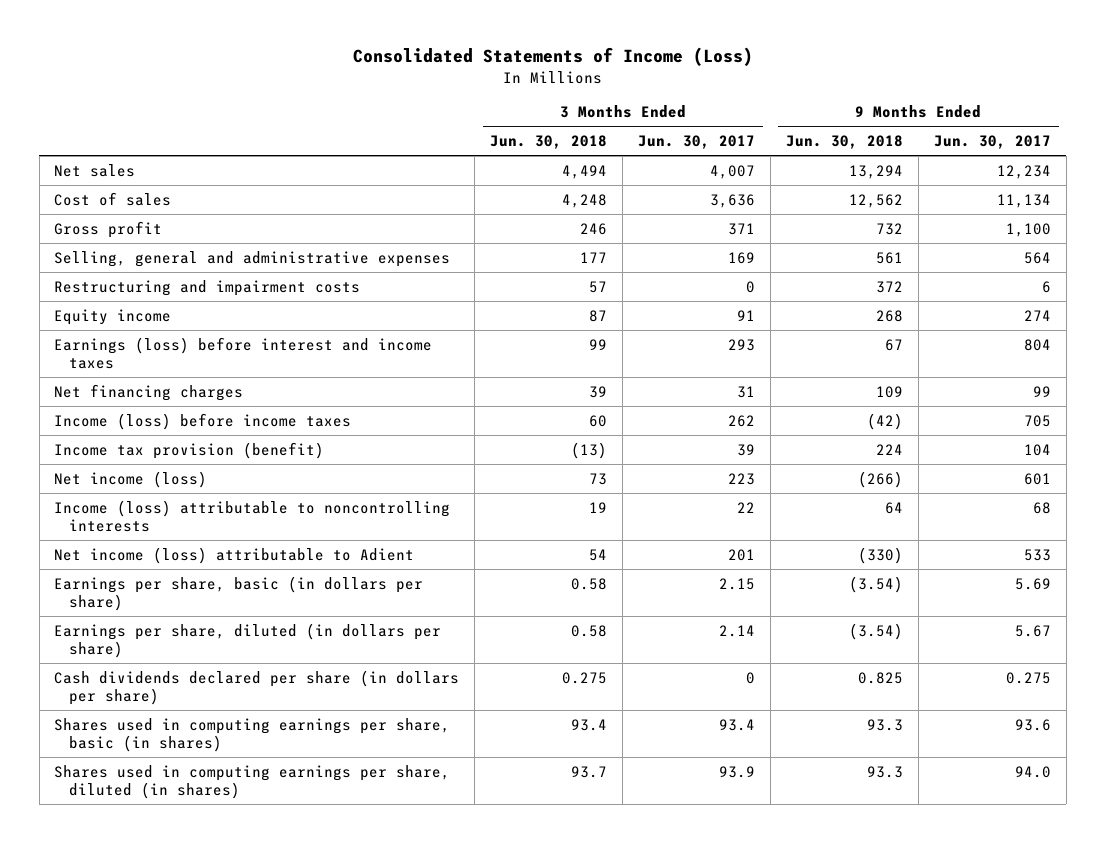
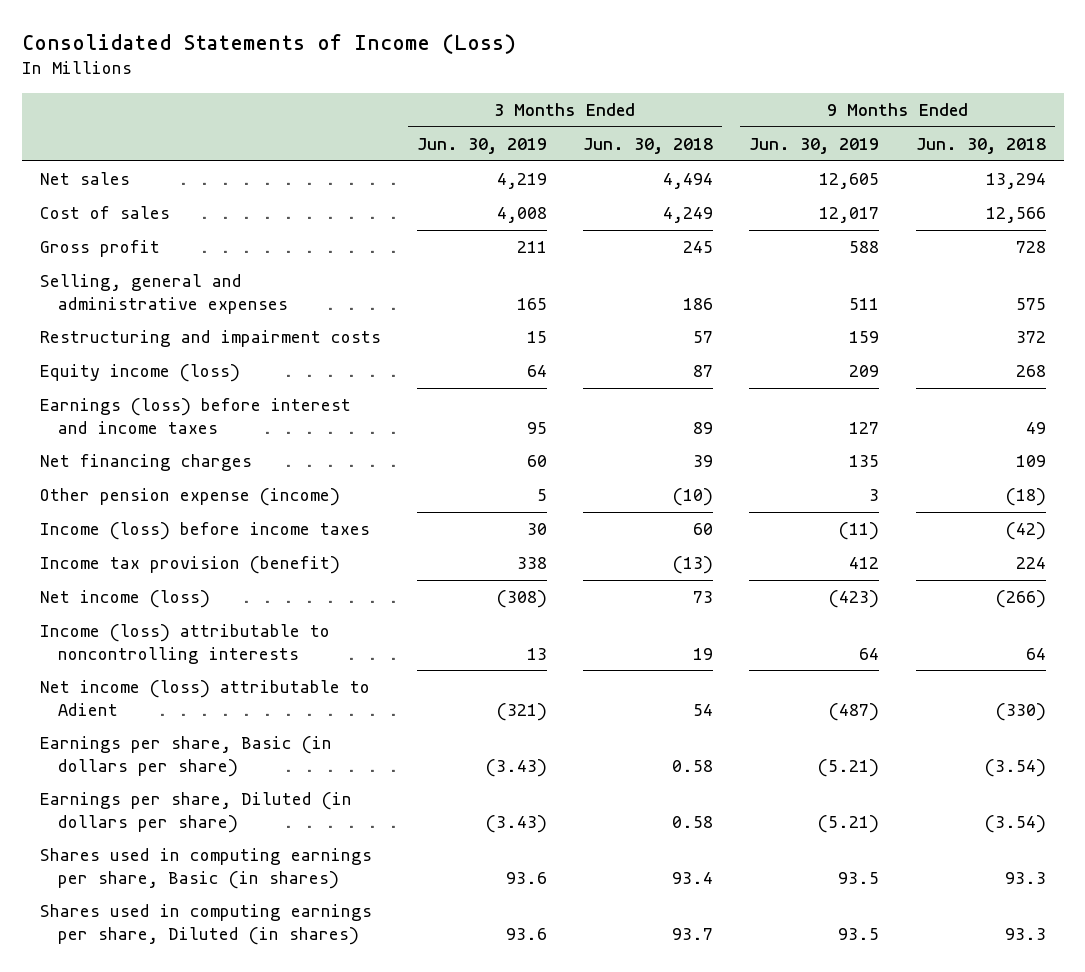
[638,134,756,149] Jun. 30, 2017 -> none
[933,134,1051,149] Jun. 30, 2017 -> none
none -> [417,137,548,154] Jun. 30, 2019
none -> [749,137,880,154] Jun. 30, 2019
[562,193,608,208] 4,248 -> [663,207,714,224] 4,249
[848,193,903,208] 12,562 -> [985,207,1046,224] 12,566
[580,222,608,235] 246 -> [683,241,714,254] 245
[875,222,903,235] 732 -> [1015,241,1046,254] 728
[580,251,608,263] 177 -> [683,297,714,310] 186
[875,251,903,264] 561 -> [1015,297,1046,310] 575
[54,308,172,325] Equity income -> [39,364,240,383] Equity income (loss)
[589,338,608,350] 99 -> [693,421,714,434] 89
[884,338,903,351] 67 -> [1025,421,1046,434] 49
none -> [39,488,340,507] Other pension expense (income)
[54,669,460,705] Cash dividends declared per share (in dollars per share) -> none
[54,575,424,611] Earnings per share, basic (in dollars per share) -> [39,736,332,777] Earnings per share, Basic (in dollars per share)
[54,622,442,658] Earnings per share, diluted (in dollars per share) -> [39,792,352,833] Earnings per share, Diluted (in dollars per share)
[54,717,451,752] Shares used in computing earnings per share, basic (in shares) -> [39,848,372,889] Shares used in computing earnings per share, Basic (in shares)
[54,764,451,799] Shares used in computing earnings per share, diluted (in shares) -> [39,904,372,945] Shares used in computing earnings per share, Diluted (in shares)

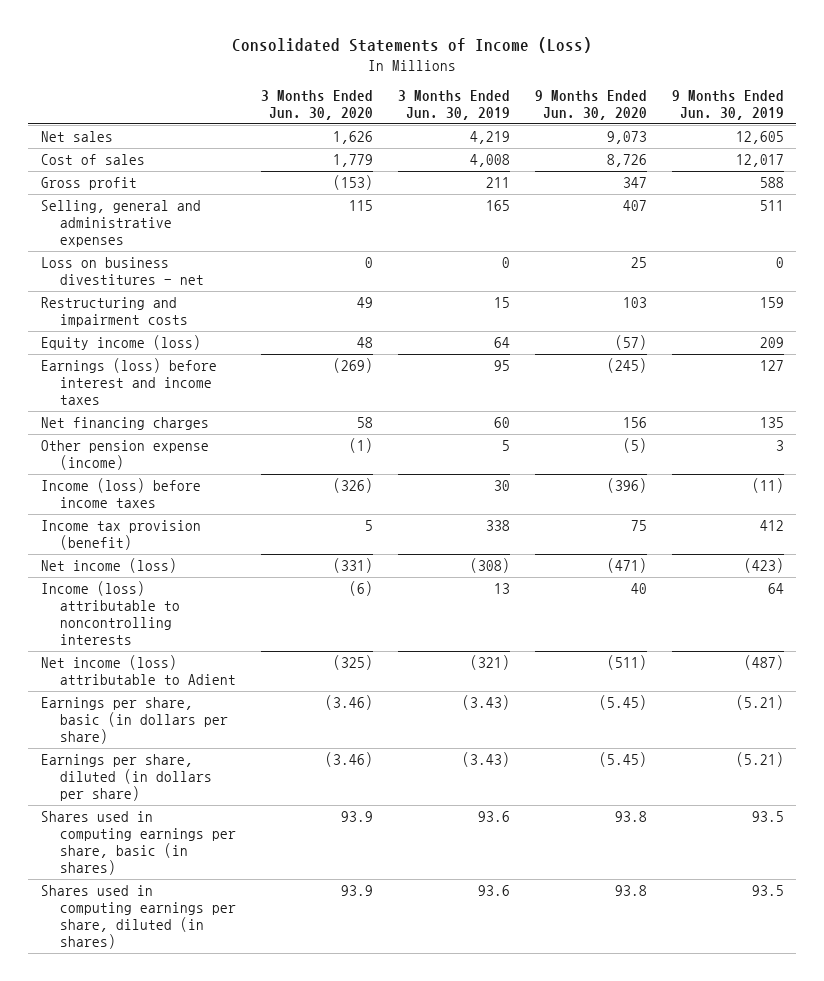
[583,137,714,154] Jun. 30, 2018 -> none
[915,137,1046,154] Jun. 30, 2018 -> none
none -> [260,89,373,120] 3 Months Ended Jun. 30, 2020
none -> [534,89,647,120] 9 Months Ended Jun. 30, 2020
none -> [40,257,204,285] Loss on business divestitures - net
[39,736,332,777] Earnings per share, Basic (in dollars per share) -> [40,697,228,744] Earnings per share, basic (in dollars per share)
[39,792,352,833] Earnings per share, Diluted (in dollars per share) -> [40,754,212,801] Earnings per share, diluted (in dollars per share)
[39,848,372,889] Shares used in computing earnings per share, Basic (in shares) -> [40,811,236,875] Shares used in computing earnings per share, basic (in shares)
[39,904,372,945] Shares used in computing earnings per share, Diluted (in shares) -> [40,885,236,949] Shares used in computing earnings per share, diluted (in shares)

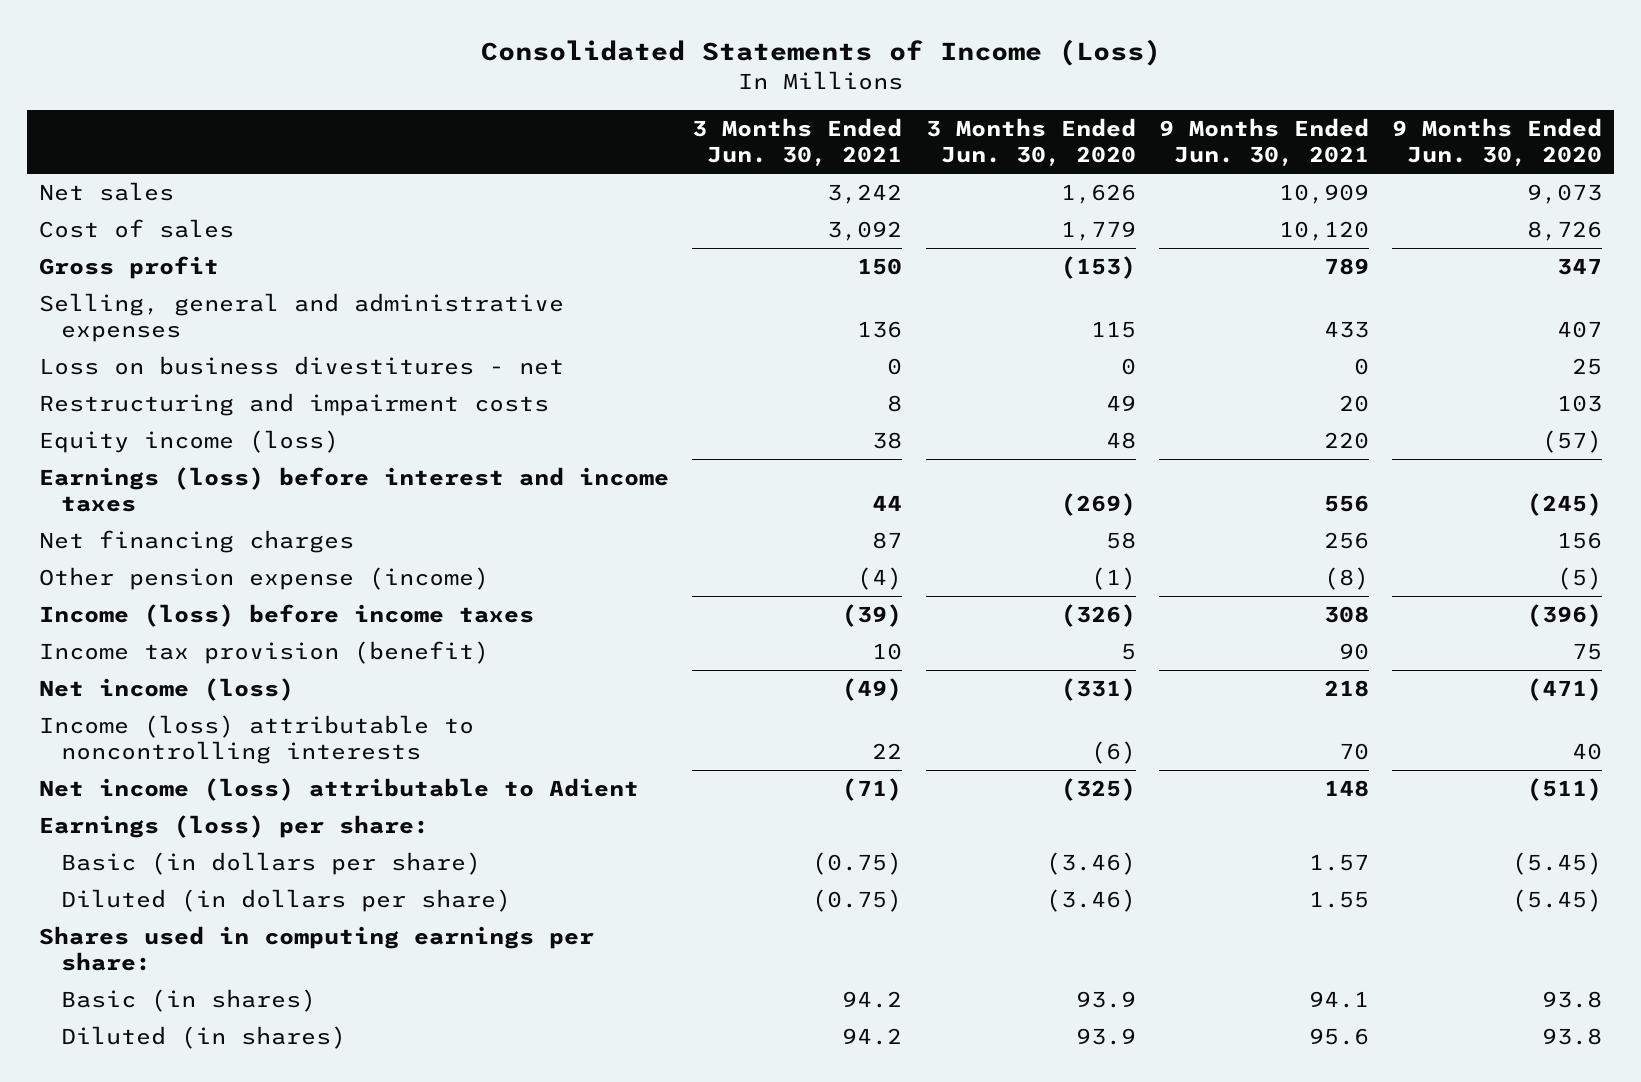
[397,89,510,120] 3 Months Ended Jun. 30, 2019 -> none
[671,89,784,120] 9 Months Ended Jun. 30, 2019 -> none
none -> [692,118,903,166] 3 Months Ended Jun. 30, 2021
none -> [1159,118,1370,166] 9 Months Ended Jun. 30, 2021
none -> [38,815,429,839] Earnings (loss) per share:
[40,697,228,744] Earnings per share, basic (in dollars per share) -> [60,852,481,876] Basic (in dollars per share)
[40,754,212,801] Earnings per share, diluted (in dollars per share) -> [60,889,511,913] Diluted (in dollars per share)
none -> [38,926,594,971] Shares used in computing earnings per share:
[40,811,236,875] Shares used in computing earnings per share, basic (in shares) -> [60,989,316,1013] Basic (in shares)
[40,885,236,949] Shares used in computing earnings per share, diluted (in shares) -> [60,1026,346,1050] Diluted (in shares)

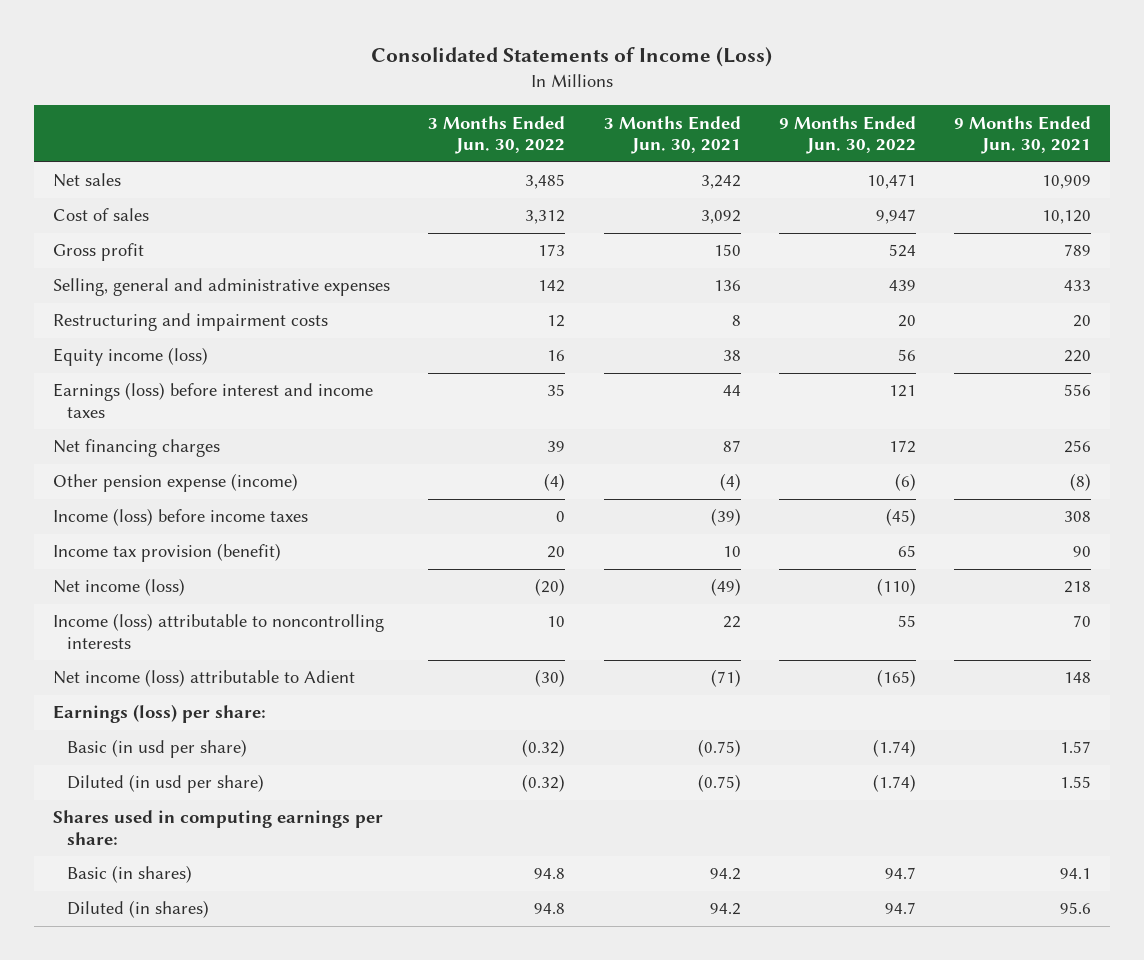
[925,118,1136,166] 3 Months Ended Jun. 30, 2020 -> none
[1392,118,1603,166] 9 Months Ended Jun. 30, 2020 -> none
none -> [428,115,566,155] 3 Months Ended Jun. 30, 2022
none -> [778,115,916,155] 9 Months Ended Jun. 30, 2022
[38,356,564,376] Loss on business divestitures - net -> none
[60,852,481,876] Basic (in dollars per share) -> [66,739,247,759] Basic (in usd per share)
[60,889,511,913] Diluted (in dollars per share) -> [66,774,264,794] Diluted (in usd per share)

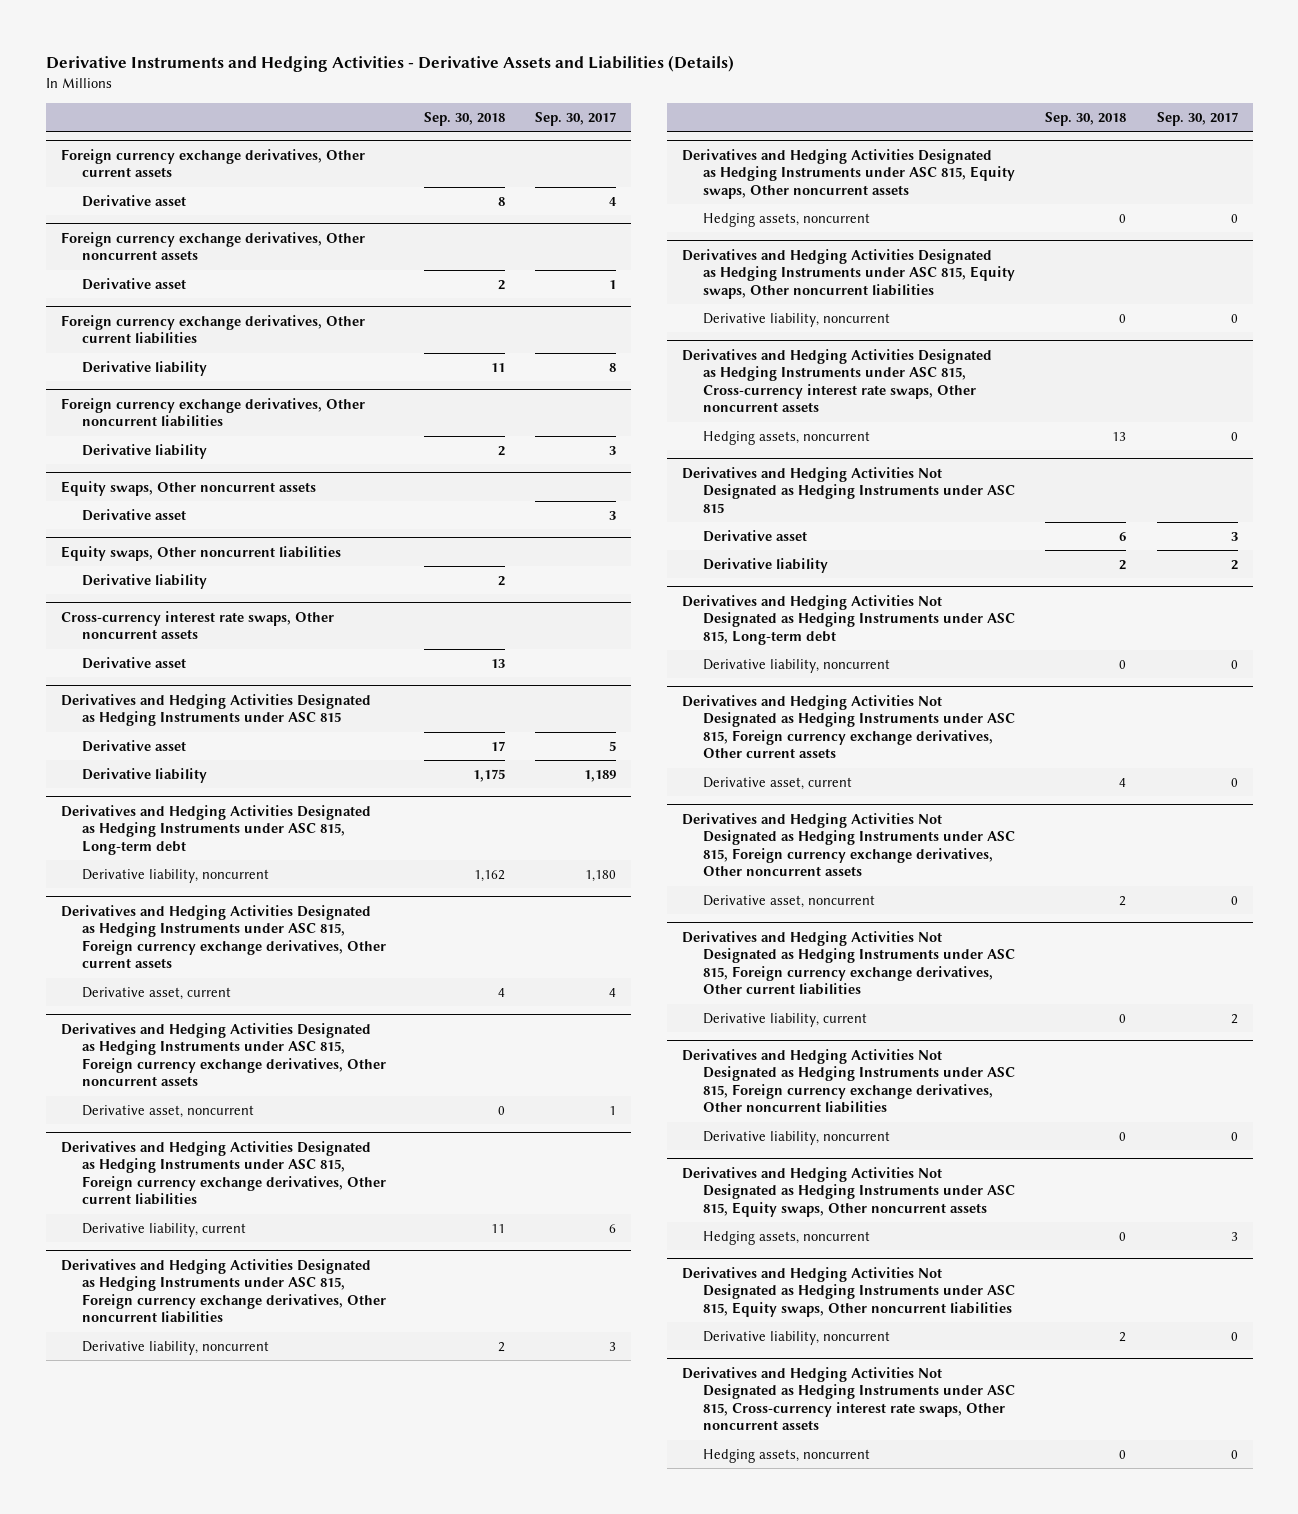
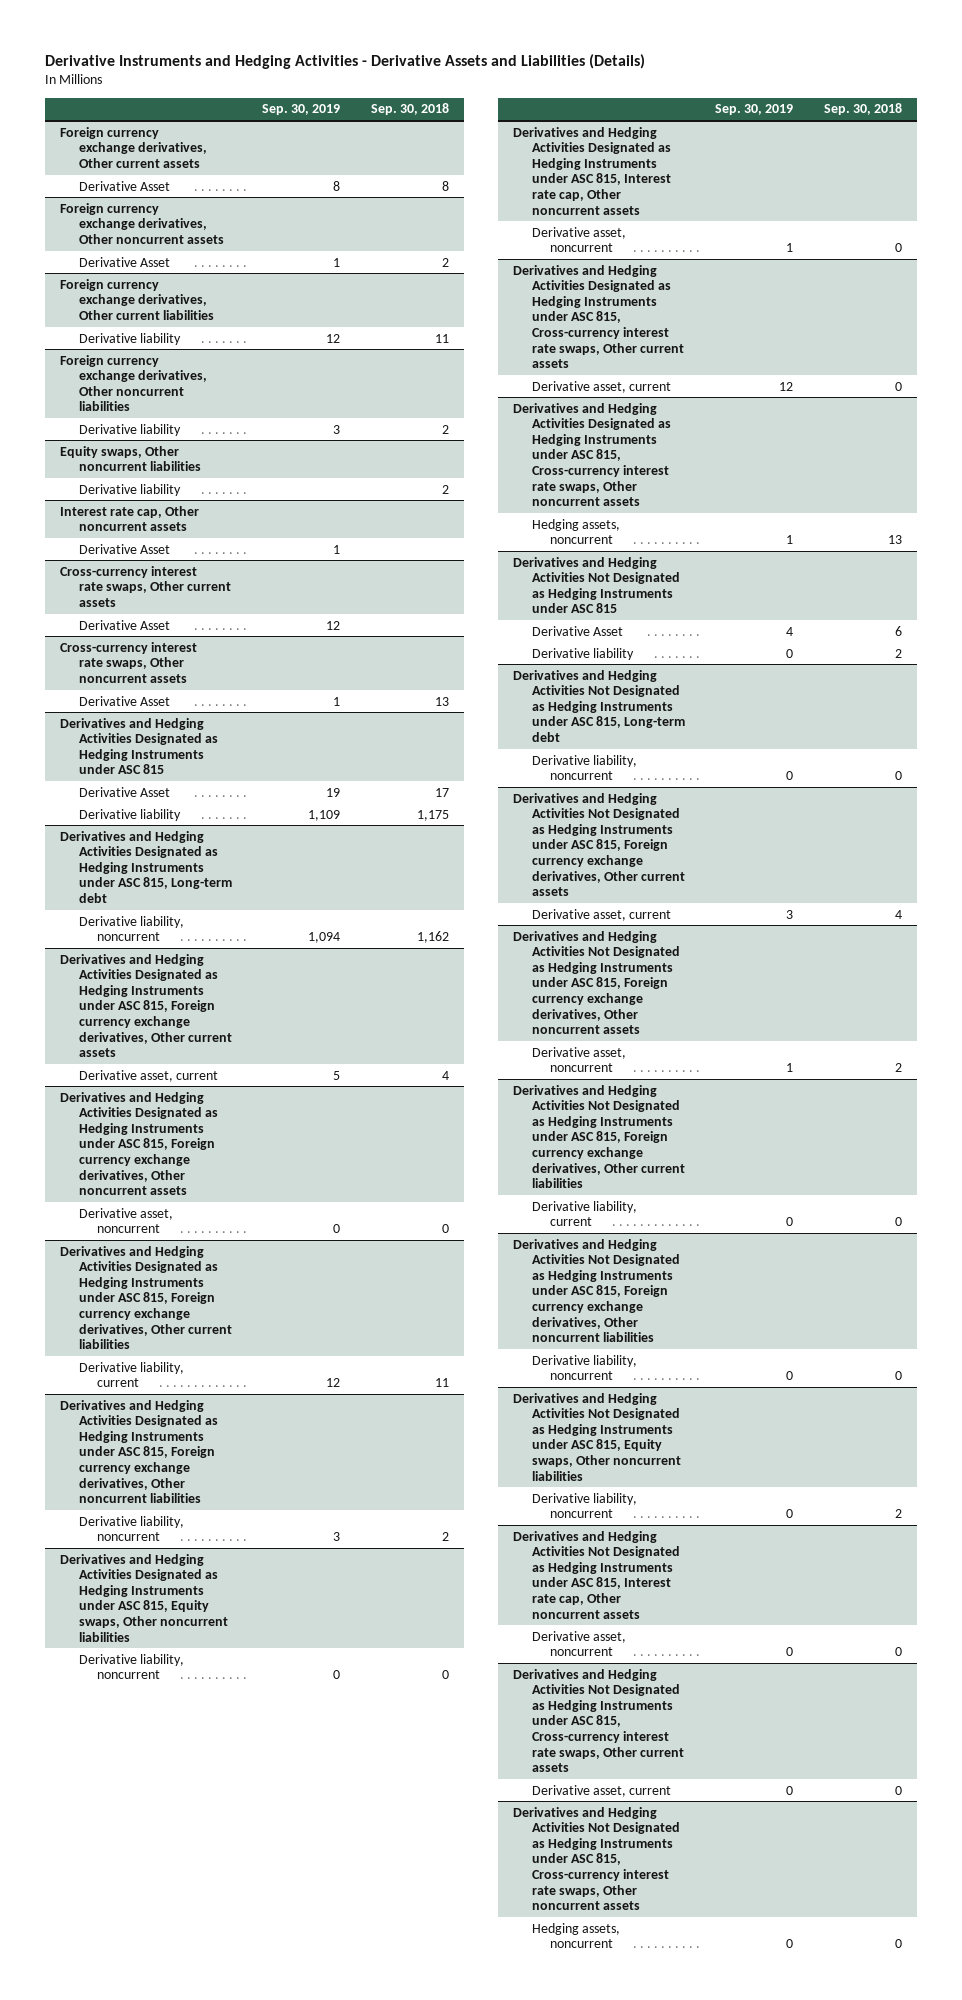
[534,111,616,126] Sep. 30, 2017 -> none
none -> [262,104,341,116] Sep. 30, 2019
[81,194,186,207] Derivative asset -> [78,180,170,191] Derivative Asset
[81,277,186,290] Derivative asset -> [78,256,170,267] Derivative Asset
[60,480,316,496] Equity swaps, Other noncurrent assets -> none
[81,508,186,521] Derivative asset -> none
none -> [60,505,200,532] Interest rate cap, Other noncurrent assets
none -> [78,543,170,554] Derivative Asset
none -> [60,565,231,607] Cross-currency interest rate swaps, Other current assets
none -> [78,619,170,630] Derivative Asset
[81,656,186,669] Derivative asset -> [78,695,170,706] Derivative Asset
[81,739,186,752] Derivative asset -> [78,786,170,797] Derivative Asset
[682,148,1016,199] Derivatives and Hedging Activities Designated as Hedging Instruments under ASC 815, Equity swaps, Other noncurrent assets -> none
[703,212,871,227] Hedging assets, noncurrent -> none
none -> [513,126,671,215] Derivatives and Hedging Activities Designated as Hedging Instruments under ASC 815, Interest rate cap, Other noncurrent assets
none -> [531,226,626,253] Derivative asset, noncurrent
none -> [513,264,684,369] Derivatives and Hedging Activities Designated as Hedging Instruments under ASC 815, Cross-currency interest rate swaps, Other current assets
none -> [531,380,671,393] Derivative asset, current
[703,529,808,542] Derivative asset -> [531,625,623,636] Derivative Asset
[682,1166,1016,1217] Derivatives and Hedging Activities Not Designated as Hedging Instruments under ASC 815, Equity swaps, Other noncurrent assets -> none
[703,1230,871,1245] Hedging assets, noncurrent -> none
none -> [513,1530,680,1619] Derivatives and Hedging Activities Not Designated as Hedging Instruments under ASC 815, Interest rate cap, Other noncurrent assets
none -> [531,1630,626,1657] Derivative asset, noncurrent
none -> [513,1668,684,1773] Derivatives and Hedging Activities Not Designated as Hedging Instruments under ASC 815, Cross-currency interest rate swaps, Other current assets
none -> [531,1784,671,1797] Derivative asset, current

